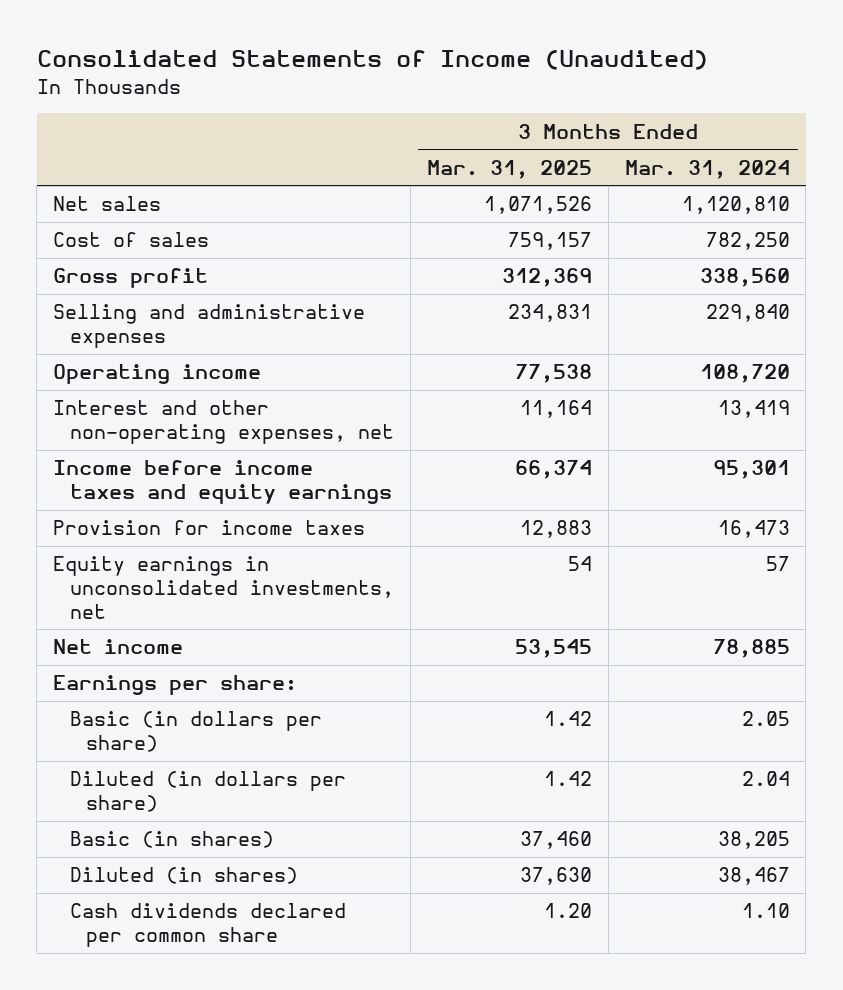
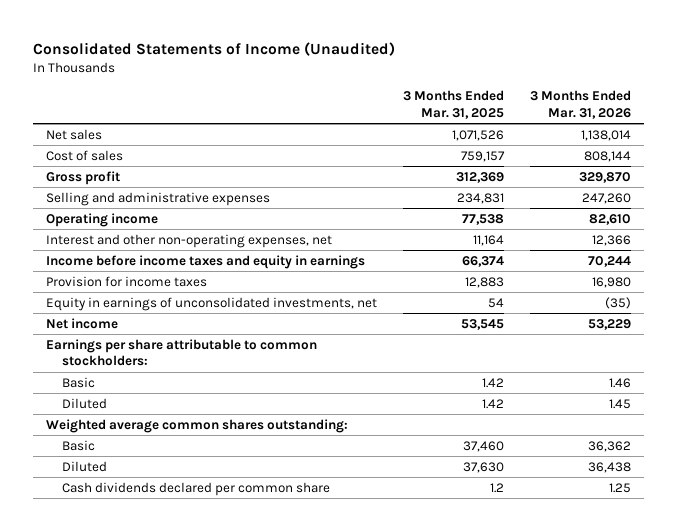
[624,159,790,179] Mar. 31, 2024 -> none
none -> [529,90,631,119] 3 Months Ended Mar. 31, 2026
[53,460,392,505] Income before income taxes and equity earnings -> [46,254,366,269] Income before income taxes and equity in earnings
[53,556,394,619] Equity earnings in unconsolidated investments, net -> [46,296,378,311] Equity in earnings of unconsolidated investments, net
[53,675,298,696] Earnings per share: -> [46,338,318,367] Earnings per share attributable to common stockholders:
[69,711,322,753] Basic (in dollars per share) -> [62,376,96,388] Basic
[69,771,346,813] Diluted (in dollars per share) -> [62,397,108,409] Diluted
none -> [46,418,349,433] Weighted average common shares outstanding:
[69,831,274,849] Basic (in shares) -> [62,439,96,451] Basic
[69,867,298,885] Diluted (in shares) -> [62,460,108,472] Diluted
[543,903,592,919] 1.20 -> [489,482,504,493] 1.2

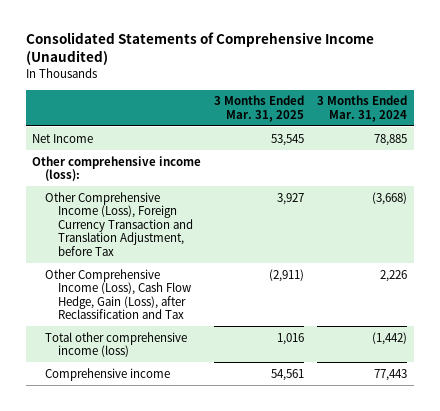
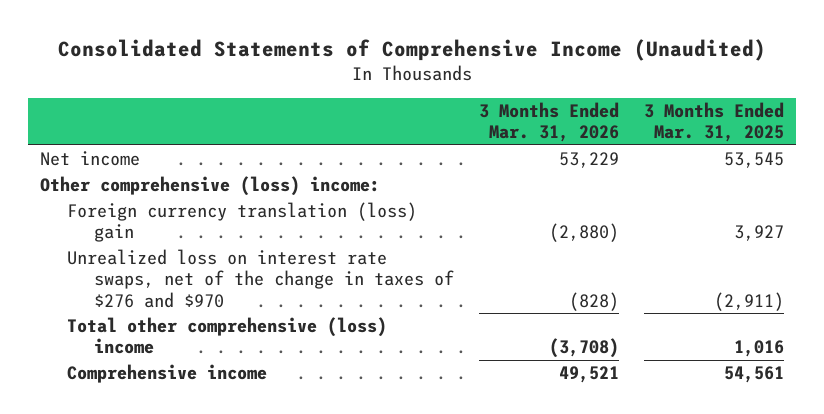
[317,95,408,122] 3 Months Ended Mar. 31, 2024 -> none
none -> [478,101,619,143] 3 Months Ended Mar. 31, 2026
[32,133,94,143] Net Income -> [40,151,141,167] Net income
[32,155,202,182] Other comprehensive income (loss): -> [40,176,381,197] Other comprehensive (loss) income:
[45,191,194,256] Other Comprehensive Income (Loss), Foreign Currency Transaction and Translation Adjustment, before Tax -> [66,202,417,243] Foreign currency translation (loss) gain
[45,268,192,320] Other Comprehensive Income (Loss), Cash Flow Hedge, Gain (Loss), after Reclassification and Tax -> [66,249,454,308] Unrealized loss on interest rate swaps, net of the change in taxes of $276 and $970
[45,331,188,358] Total other comprehensive income (loss) -> [66,317,387,355] Total other comprehensive (loss) income

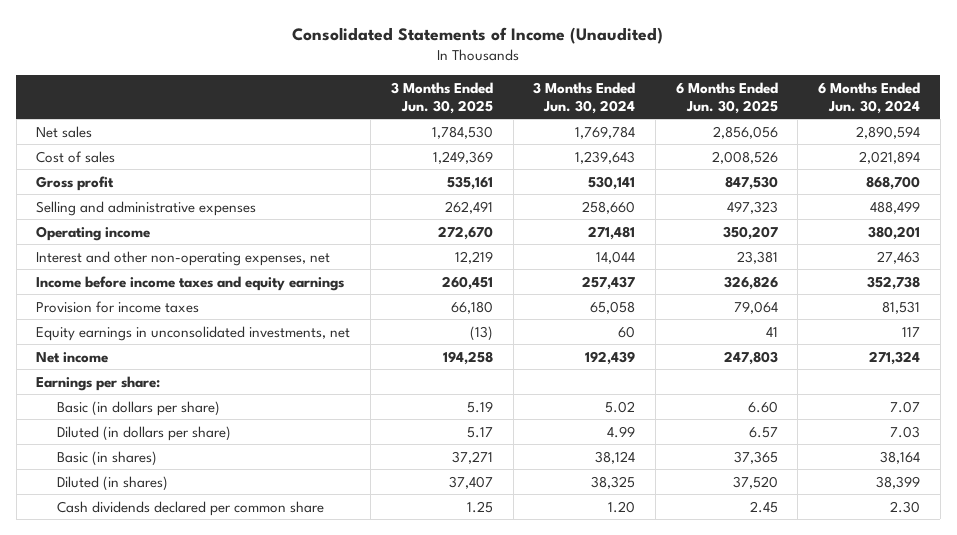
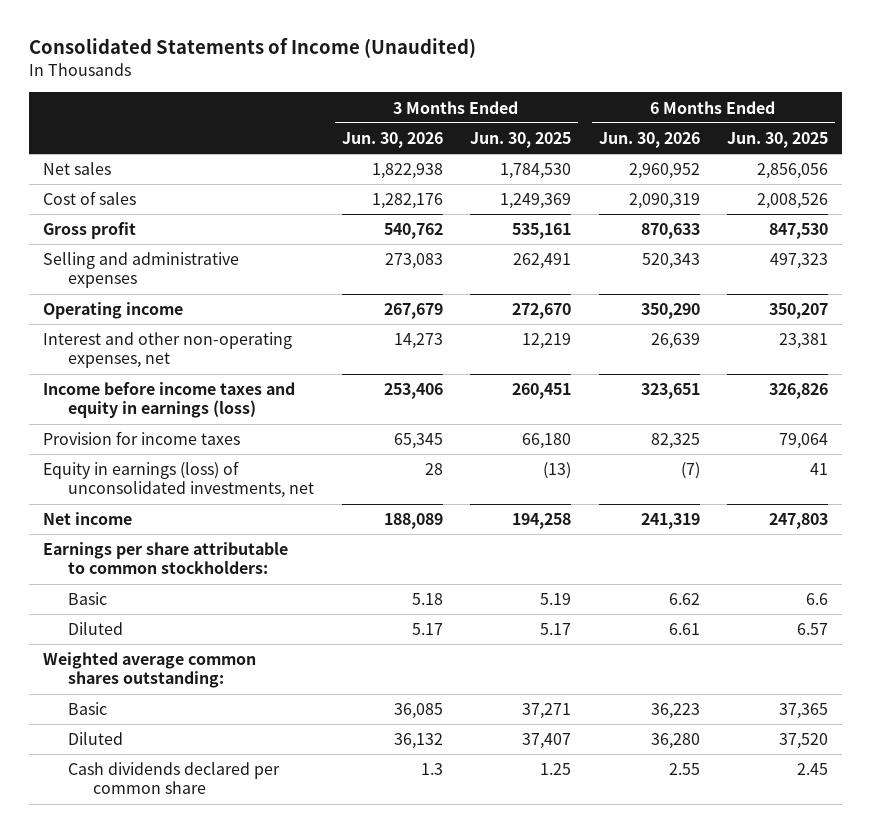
[533,81,636,114] 3 Months Ended Jun. 30, 2024 -> none
[818,81,921,114] 6 Months Ended Jun. 30, 2024 -> none
none -> [341,132,443,149] Jun. 30, 2026
none -> [598,132,700,149] Jun. 30, 2026
[36,275,345,291] Income before income taxes and equity earnings -> [43,382,296,419] Income before income taxes and equity in earnings (loss)
[36,325,351,341] Equity earnings in unconsolidated investments, net -> [43,461,315,499] Equity in earnings (loss) of unconsolidated investments, net
[36,375,161,391] Earnings per share: -> [43,542,289,575] Earnings per share attributable to common stockholders:
[57,400,221,416] Basic (in dollars per share) -> [68,592,108,606] Basic
[747,400,778,413] 6.60 -> [806,593,829,606] 6.6
[57,425,232,441] Diluted (in dollars per share) -> [68,622,124,636] Diluted
none -> [43,652,257,689] Weighted average common shares outstanding:
[57,450,158,466] Basic (in shares) -> [68,702,108,716] Basic
[57,475,169,491] Diluted (in shares) -> [68,732,124,746] Diluted

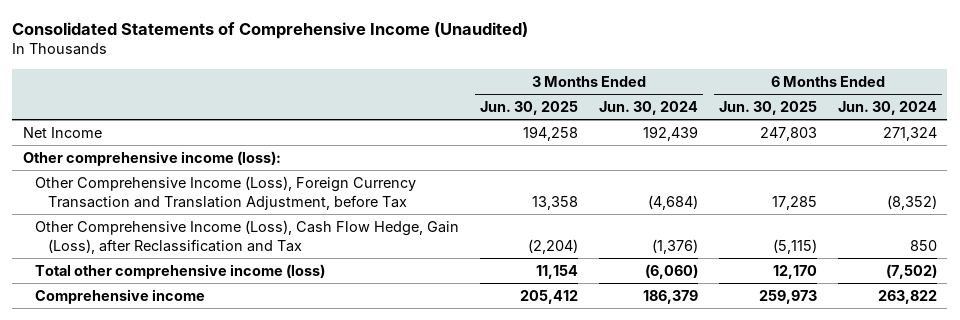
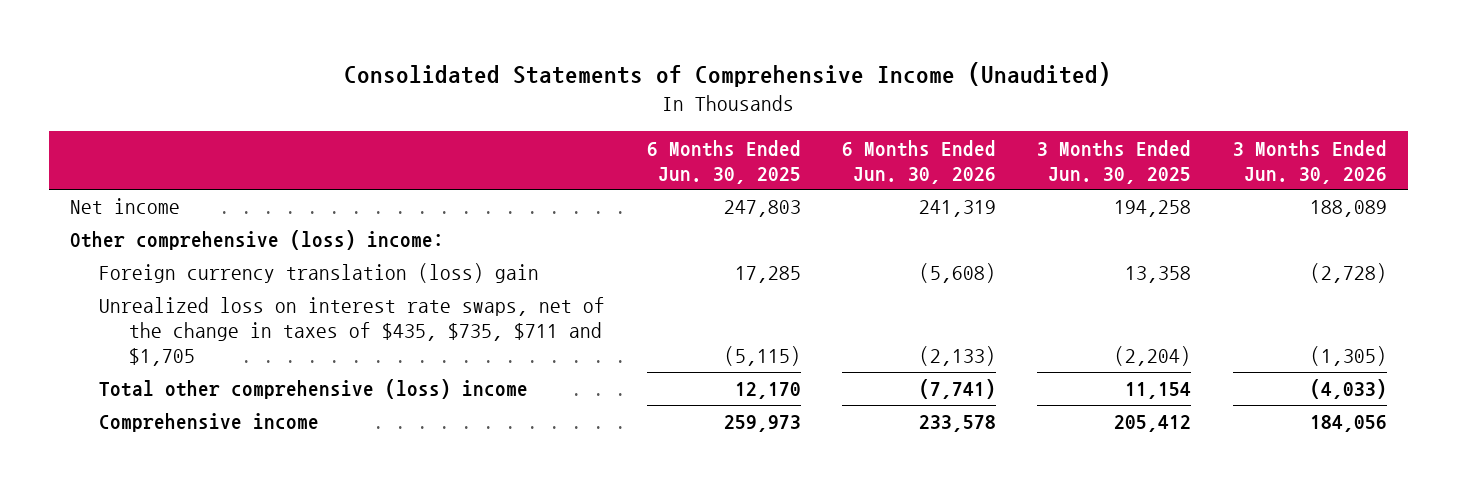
[599,100,699,115] Jun. 30, 2024 -> none
[837,100,937,115] Jun. 30, 2024 -> none
none -> [842,139,997,184] 6 Months Ended Jun. 30, 2026
none -> [1232,139,1387,184] 3 Months Ended Jun. 30, 2026
[22,126,102,138] Net Income -> [69,198,180,215] Net income
[22,150,281,166] Other comprehensive income (loss): -> [69,230,444,251] Other comprehensive (loss) income:
[35,175,417,210] Other Comprehensive Income (Loss), Foreign Currency Transaction and Translation Adjustment, before Tax -> [99,263,540,284] Foreign currency translation (loss) gain
[35,219,460,254] Other Comprehensive Income (Loss), Cash Flow Hedge, Gain (Loss), after Reclassification and Tax -> [99,297,606,367] Unrealized loss on interest rate swaps, net of the change in taxes of $435, $735, $711 and $1,705
[35,263,326,279] Total other comprehensive income (loss) -> [99,379,529,400] Total other comprehensive (loss) income

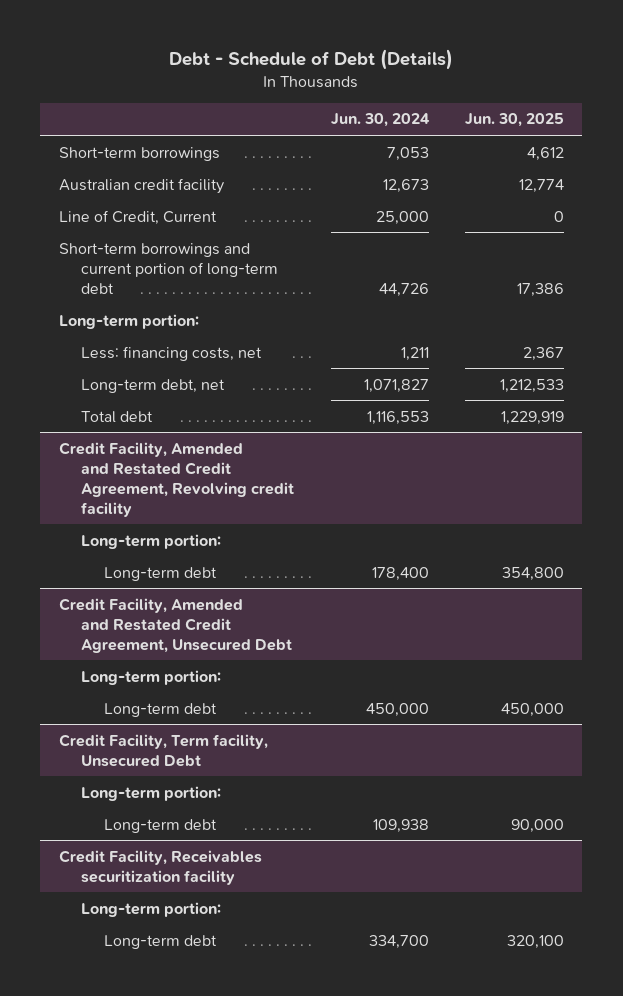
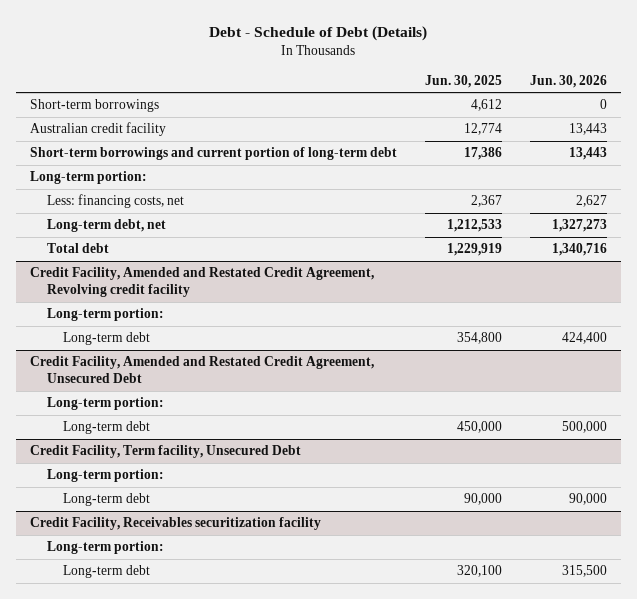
[330,113,430,128] Jun. 30, 2024 -> none
none -> [529,74,607,88] Jun. 30, 2026
[58,209,217,225] Line of Credit, Current -> none

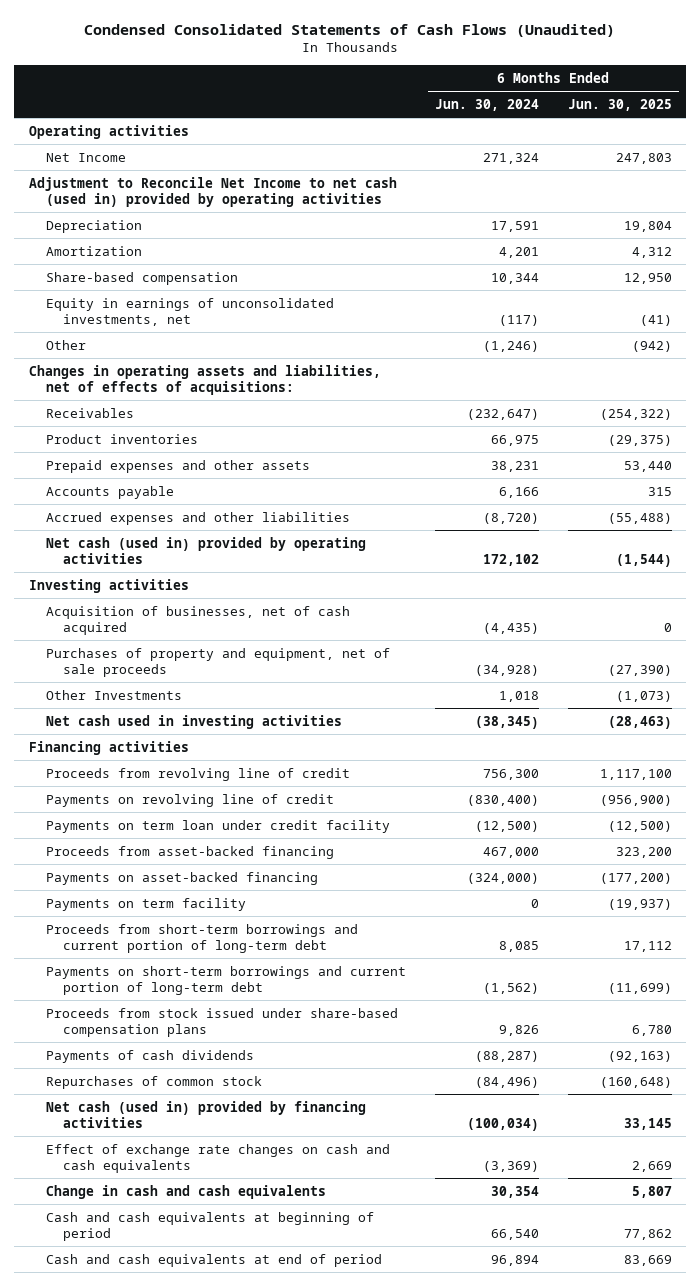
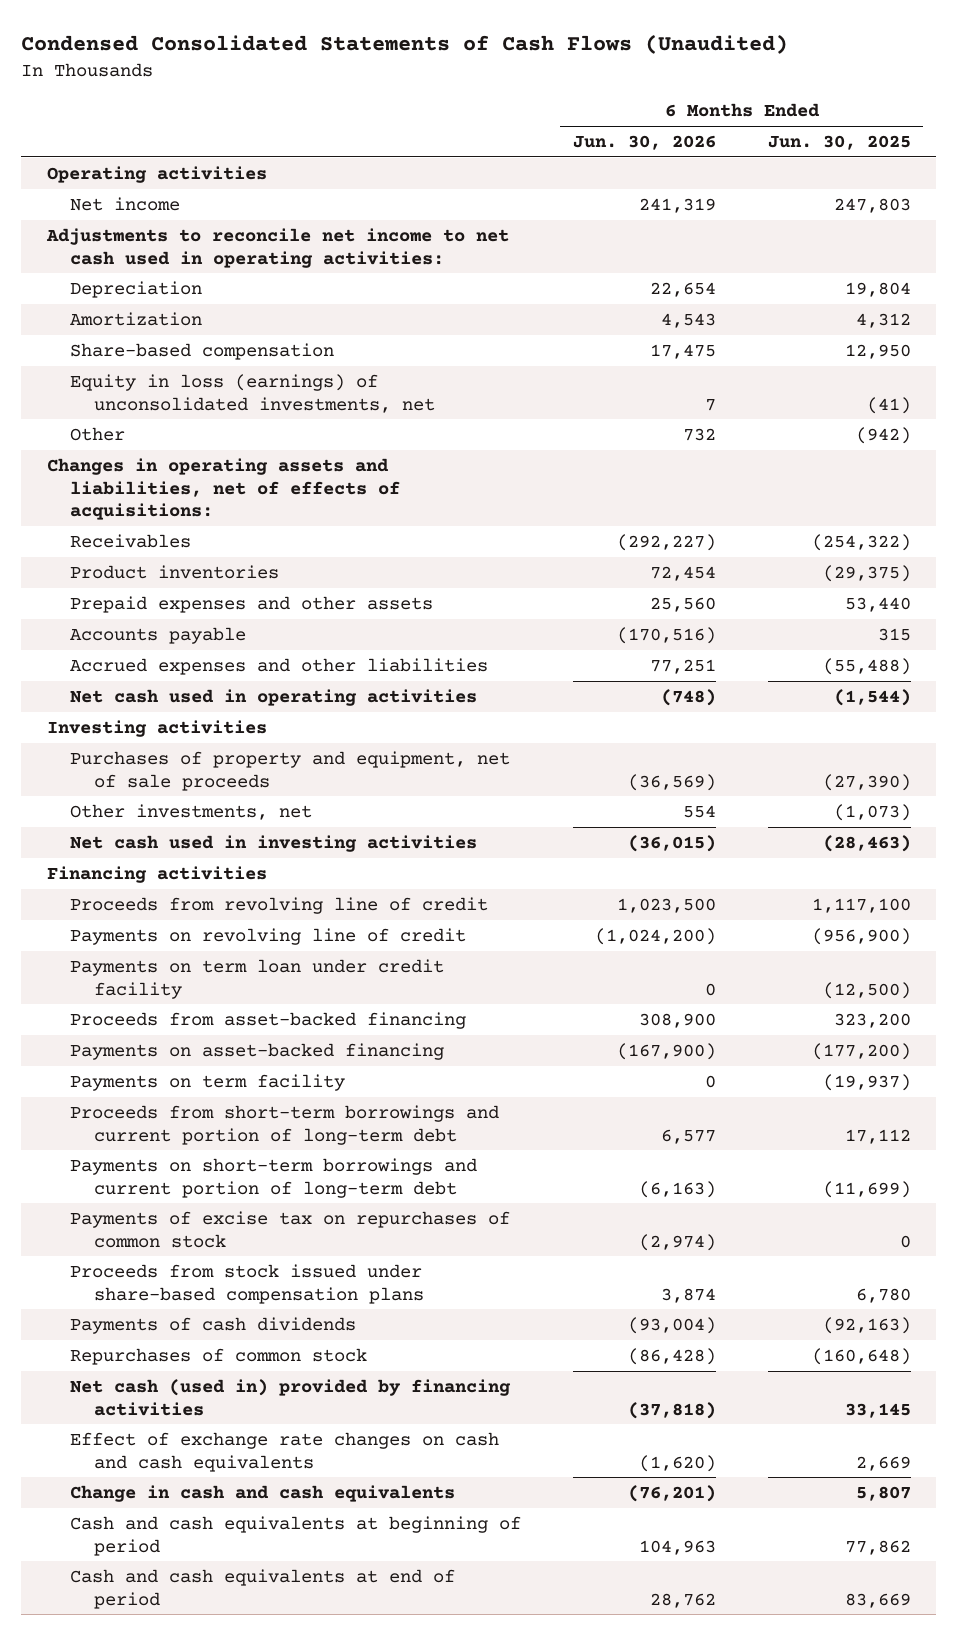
[434,99,539,112] Jun. 30, 2024 -> none
none -> [572,135,716,151] Jun. 30, 2026
[45,152,126,162] Net Income -> [70,196,181,211] Net income
[28,176,397,207] Adjustment to Reconcile Net Income to net cash (used in) provided by operating activities -> [45,227,509,268] Adjustments to reconcile net income to net cash used in operating activities:
[45,297,334,326] Equity in earnings of unconsolidated investments, net -> [70,373,435,413] Equity in loss (earnings) of unconsolidated investments, net
[45,536,366,564] Net cash (used in) provided by operating activities -> [70,688,478,706] Net cash used in operating activities
[45,605,350,635] Acquisition of businesses, net of cash acquired -> none
[45,689,182,700] Other Investments -> [70,803,313,820] Other investments, net
none -> [70,1210,511,1248] Payments of excise tax on repurchases of common stock

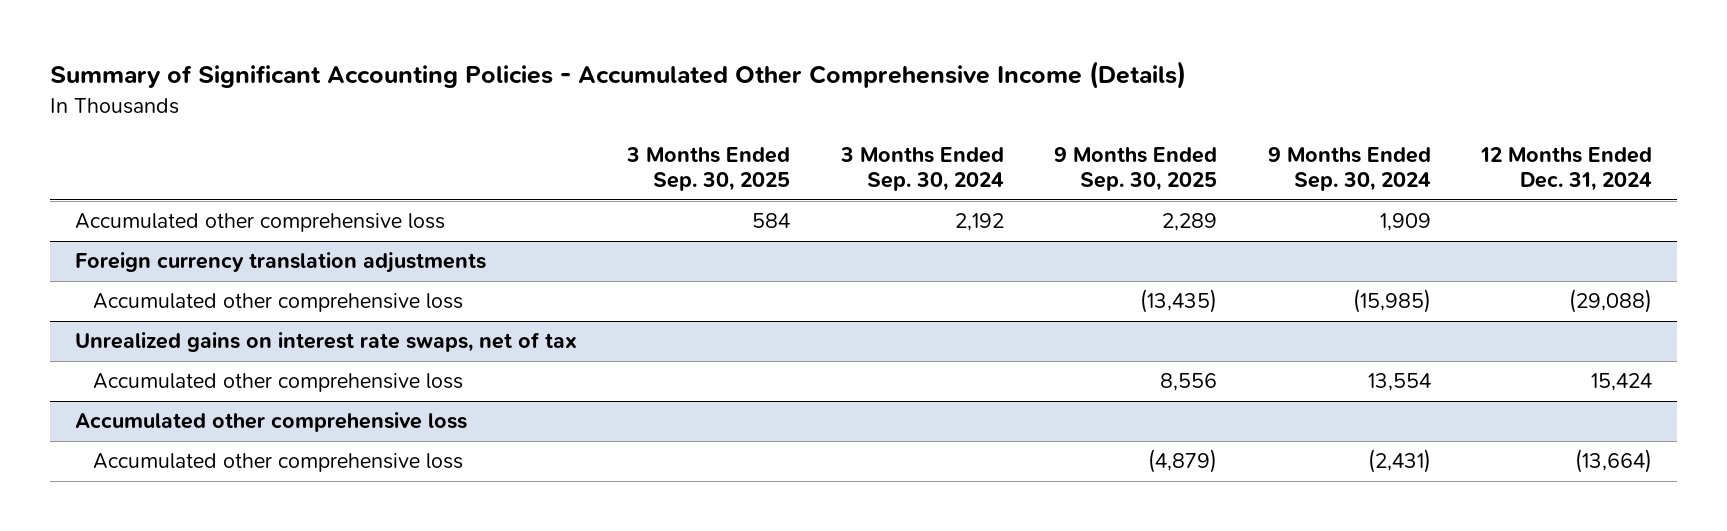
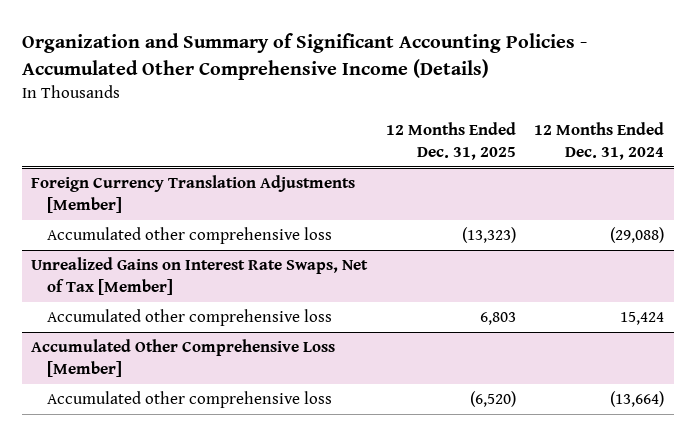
[49,61,1186,90] Summary of Significant Accounting Policies - Accumulated Other Comprehensive Income (Details) -> [21,33,587,80] Organization and Summary of Significant Accounting Policies - Accumulated Other Comprehensive Income (Details)
[626,146,791,192] 3 Months Ended Sep. 30, 2025 -> none
[839,146,1004,192] 3 Months Ended Sep. 30, 2024 -> none
[1054,146,1218,192] 9 Months Ended Sep. 30, 2025 -> none
[1267,146,1431,192] 9 Months Ended Sep. 30, 2024 -> none
none -> [385,122,516,161] 12 Months Ended Dec. 31, 2025
[74,213,445,233] Accumulated other comprehensive loss -> none
[74,252,486,274] Foreign currency translation adjustments -> [31,175,356,214] Foreign Currency Translation Adjustments [Member]
[74,332,577,353] Unrealized gains on interest rate swaps, net of tax -> [31,257,369,296] Unrealized Gains on Interest Rate Swaps, Net of Tax [Member]
[74,412,467,433] Accumulated other comprehensive loss -> [31,339,336,378] Accumulated Other Comprehensive Loss [Member]

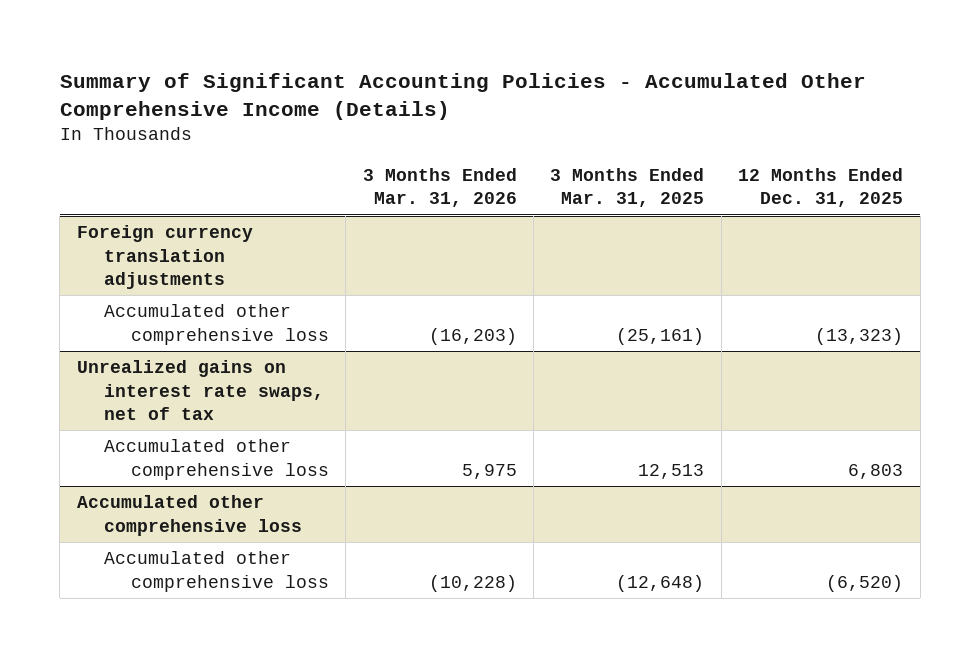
[21,33,587,80] Organization and Summary of Significant Accounting Policies - Accumulated Other Comprehensive Income (Details) -> [59,72,866,121] Summary of Significant Accounting Policies - Accumulated Other Comprehensive Income (Details)
[534,122,665,161] 12 Months Ended Dec. 31, 2024 -> none
none -> [362,167,517,208] 3 Months Ended Mar. 31, 2026
none -> [550,167,705,208] 3 Months Ended Mar. 31, 2025
[31,175,356,214] Foreign Currency Translation Adjustments [Member] -> [76,225,253,290] Foreign currency translation adjustments
[31,257,369,296] Unrealized Gains on Interest Rate Swaps, Net of Tax [Member] -> [76,360,324,421] Unrealized gains on interest rate swaps, net of tax
[31,339,336,378] Accumulated Other Comprehensive Loss [Member] -> [76,495,302,536] Accumulated other comprehensive loss

